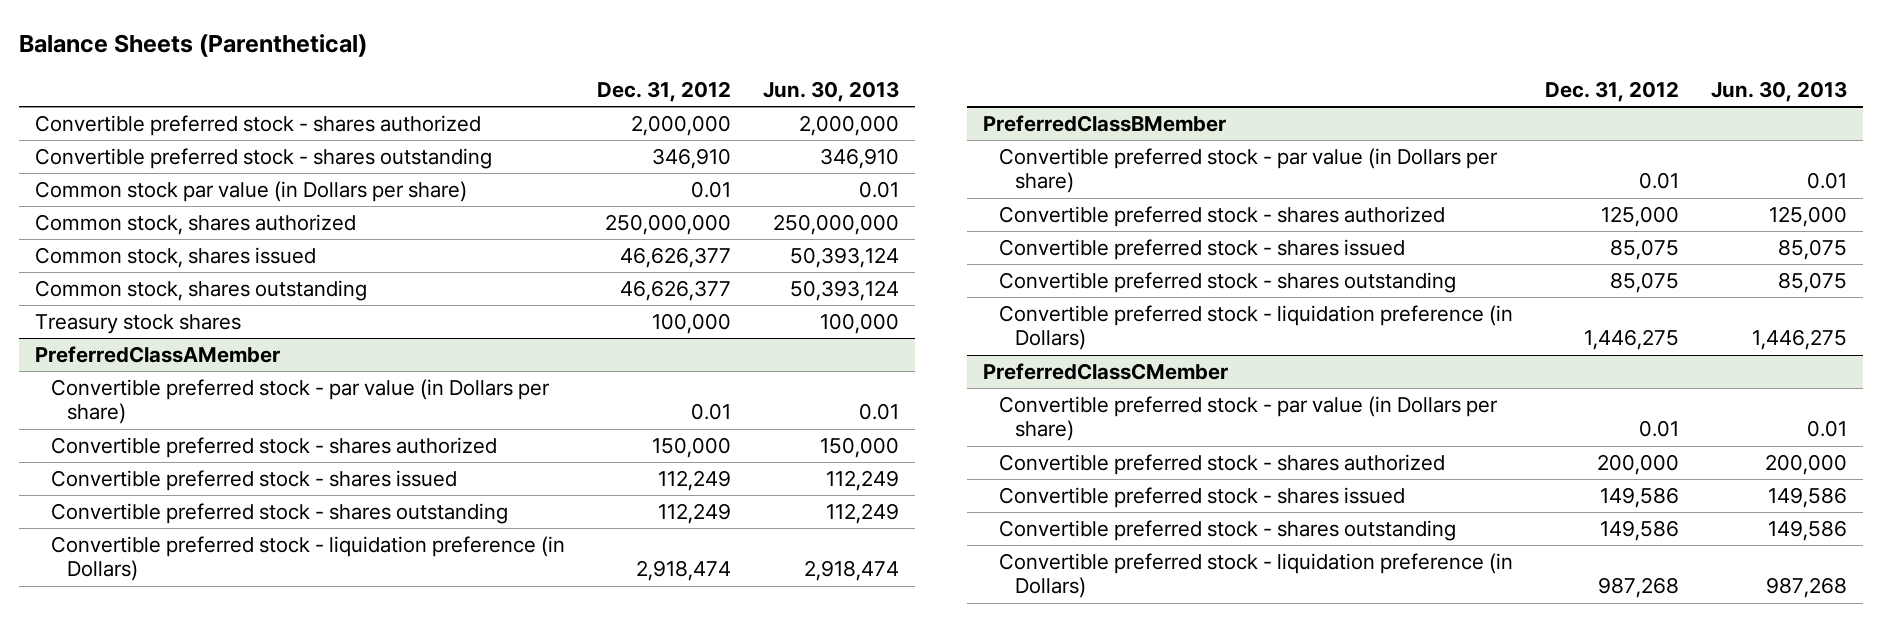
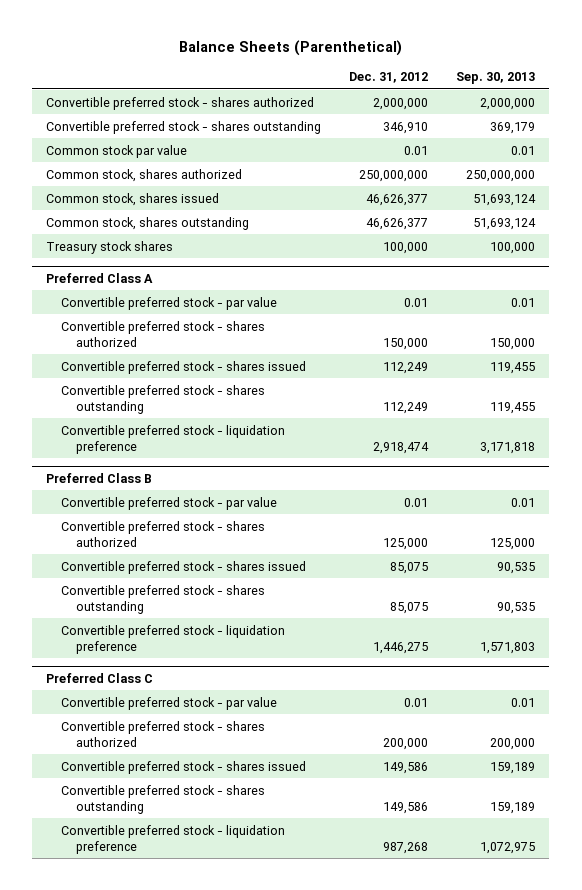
[762,81,899,103] Jun. 30, 2013 -> none
none -> [456,72,536,85] Sep. 30, 2013
[35,181,468,203] Common stock par value (in Dollars per share) -> [46,144,188,158] Common stock par value
[35,346,281,364] PreferredClassAMember -> none
none -> [46,272,154,283] Preferred Class A
[50,379,550,425] Convertible preferred stock - par value (in Dollars per share) -> [61,296,278,310] Convertible preferred stock - par value
[983,115,1227,133] PreferredClassBMember -> none
[50,536,565,582] Convertible preferred stock - liquidation preference (in Dollars) -> [61,424,286,454] Convertible preferred stock - liquidation preference
none -> [46,472,153,483] Preferred Class B
[999,148,1499,194] Convertible preferred stock - par value (in Dollars per share) -> [61,496,278,510] Convertible preferred stock - par value
[983,363,1229,381] PreferredClassCMember -> none
[999,305,1514,351] Convertible preferred stock - liquidation preference (in Dollars) -> [61,624,286,654] Convertible preferred stock - liquidation preference
none -> [46,672,154,683] Preferred Class C
[999,396,1499,442] Convertible preferred stock - par value (in Dollars per share) -> [61,696,278,710] Convertible preferred stock - par value
[999,553,1514,599] Convertible preferred stock - liquidation preference (in Dollars) -> [61,824,286,854] Convertible preferred stock - liquidation preference

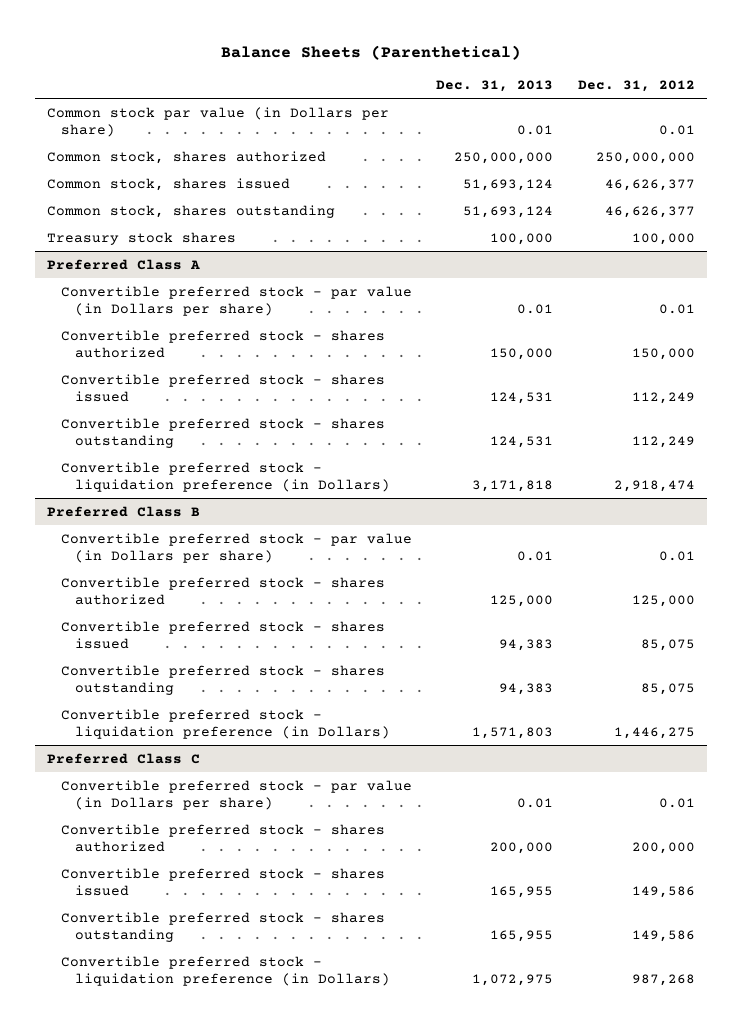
[456,72,536,85] Sep. 30, 2013 -> none
none -> [436,80,554,93] Dec. 31, 2013
[46,96,315,110] Convertible preferred stock - shares authorized -> none
[46,120,322,134] Convertible preferred stock - shares outstanding -> none
[46,144,188,158] Common stock par value -> [47,106,390,137] Common stock par value (in Dollars per share)
[61,296,278,310] Convertible preferred stock - par value -> [60,285,412,316] Convertible preferred stock - par value (in Dollars per share)
[61,424,286,454] Convertible preferred stock - liquidation preference -> [60,461,390,492] Convertible preferred stock - liquidation preference (in Dollars)
[61,496,278,510] Convertible preferred stock - par value -> [60,532,412,563] Convertible preferred stock - par value (in Dollars per share)
[61,624,286,654] Convertible preferred stock - liquidation preference -> [60,708,390,739] Convertible preferred stock - liquidation preference (in Dollars)
[61,696,278,710] Convertible preferred stock - par value -> [60,779,412,810] Convertible preferred stock - par value (in Dollars per share)
[61,824,286,854] Convertible preferred stock - liquidation preference -> [60,955,390,986] Convertible preferred stock - liquidation preference (in Dollars)

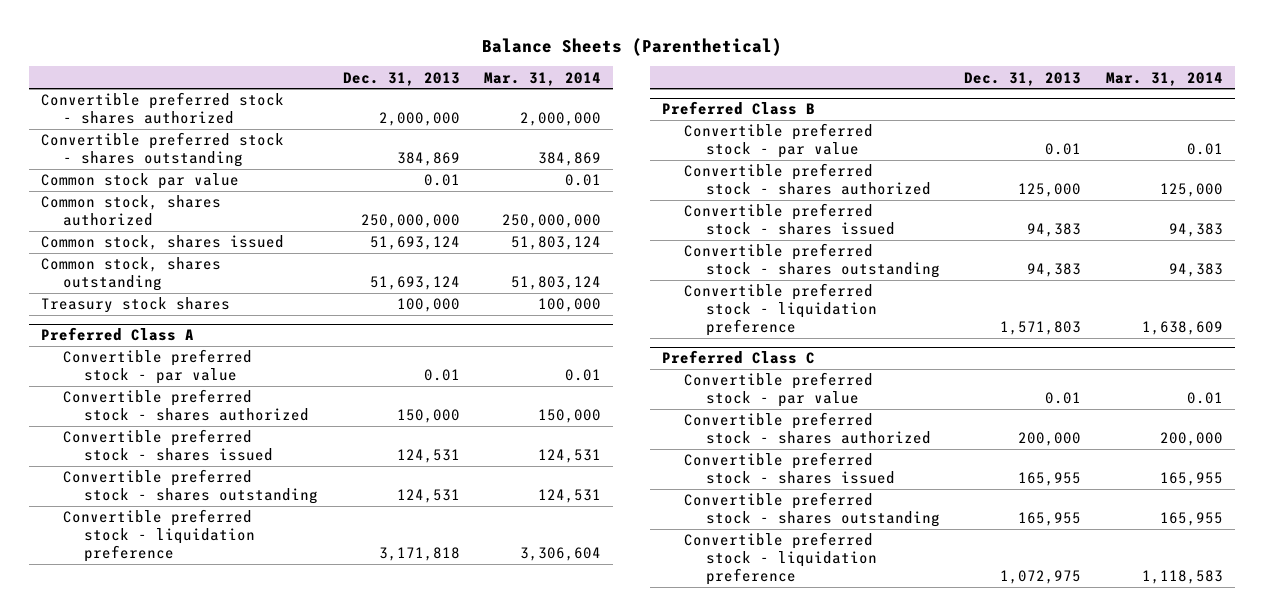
[577,80,695,93] Dec. 31, 2012 -> none
none -> [484,71,602,86] Mar. 31, 2014
none -> [40,92,284,125] Convertible preferred stock - shares authorized
none -> [40,132,284,168] Convertible preferred stock - shares outstanding
[47,106,390,137] Common stock par value (in Dollars per share) -> [40,173,239,190] Common stock par value
[60,285,412,316] Convertible preferred stock - par value (in Dollars per share) -> [62,349,252,385] Convertible preferred stock - par value
[60,461,390,492] Convertible preferred stock - liquidation preference (in Dollars) -> [62,509,256,563] Convertible preferred stock - liquidation preference
[60,532,412,563] Convertible preferred stock - par value (in Dollars per share) -> [684,123,874,159] Convertible preferred stock - par value
[60,708,390,739] Convertible preferred stock - liquidation preference (in Dollars) -> [684,283,877,337] Convertible preferred stock - liquidation preference
[60,779,412,810] Convertible preferred stock - par value (in Dollars per share) -> [684,372,874,408] Convertible preferred stock - par value
[60,955,390,986] Convertible preferred stock - liquidation preference (in Dollars) -> [684,532,877,586] Convertible preferred stock - liquidation preference

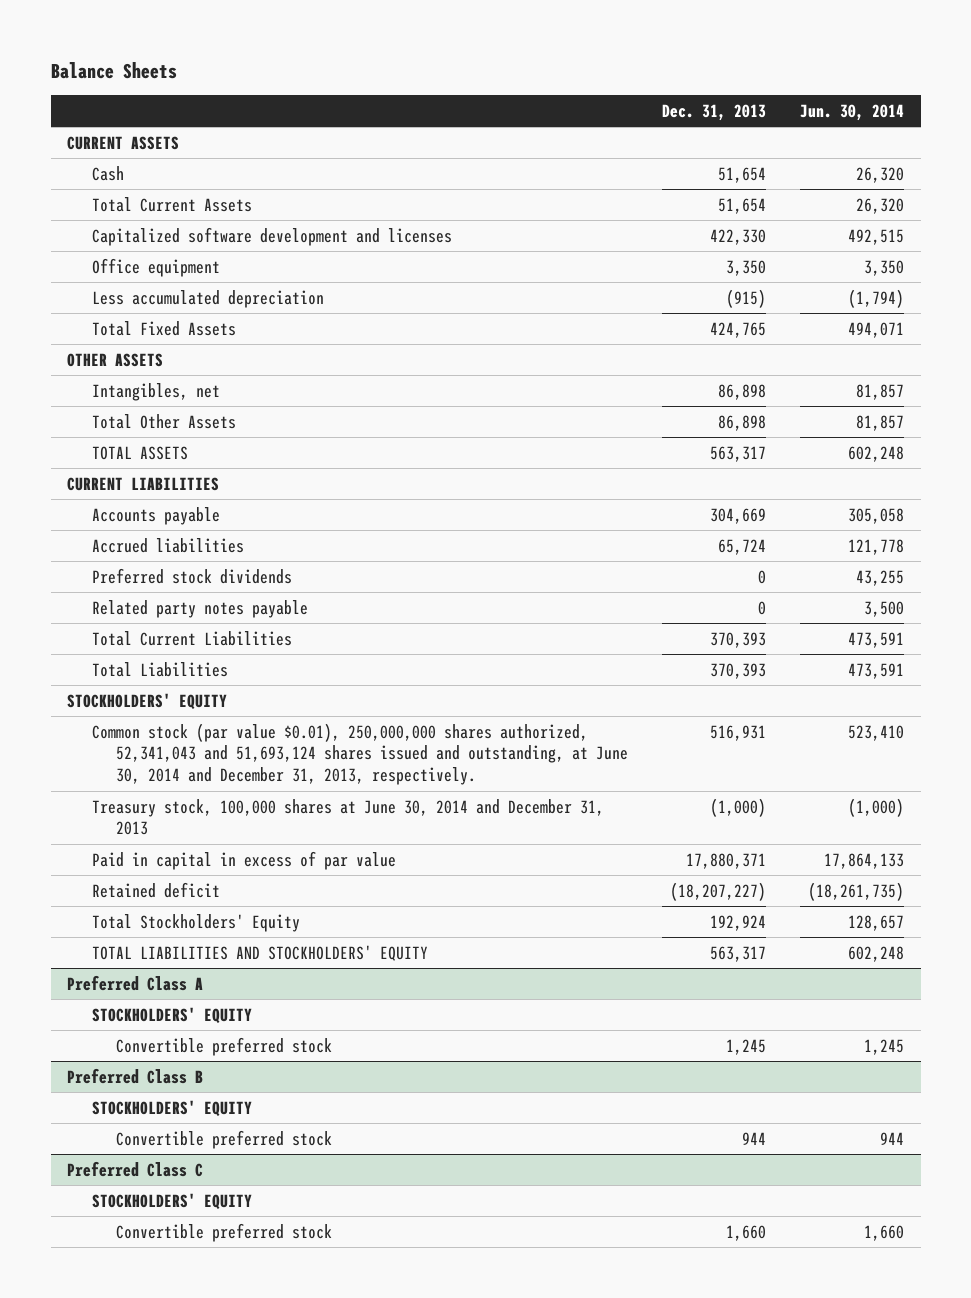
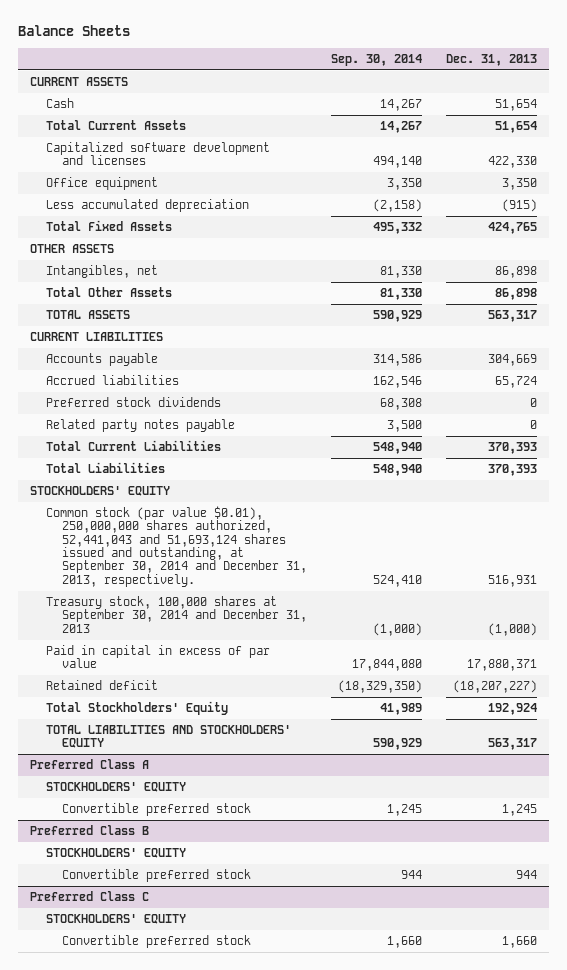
[799,104,904,122] Jun. 30, 2014 -> none
none -> [330,53,422,66] Sep. 30, 2014
[91,722,629,786] Common stock (par value $0.01), 250,000,000 shares authorized, 52,341,043 and 51,693,124 shares issued and outstanding, at June 30, 2014 and December 31, 2013, respectively. -> [45,505,307,587] Common stock (par value $0.01), 250,000,000 shares authorized, 52,441,043 and 51,693,124 shares issued and outstanding, at September 30, 2014 and December 31, 2013, respectively.
[91,798,604,836] Treasury stock, 100,000 shares at June 30, 2014 and December 31, 2013 -> [45,595,307,633] Treasury stock, 100,000 shares at September 30, 2014 and December 31, 2013

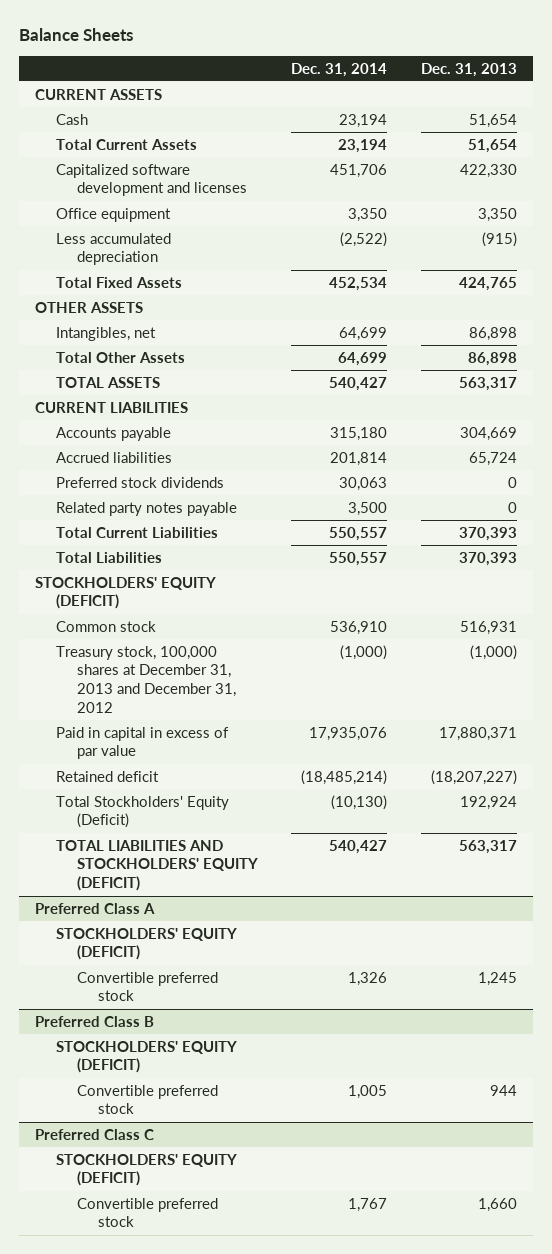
[330,53,422,66] Sep. 30, 2014 -> none
none -> [291,62,388,77] Dec. 31, 2014
[30,485,171,496] STOCKHOLDERS' EQUITY -> [35,576,217,610] STOCKHOLDERS' EQUITY (DEFICIT)
[45,505,307,587] Common stock (par value $0.01), 250,000,000 shares authorized, 52,441,043 and 51,693,124 shares issued and outstanding, at September 30, 2014 and December 31, 2013, respectively. -> [56,620,157,632] Common stock
[45,595,307,633] Treasury stock, 100,000 shares at September 30, 2014 and December 31, 2013 -> [56,645,236,713] Treasury stock, 100,000 shares at December 31, 2013 and December 31, 2012
[45,700,228,715] Total Stockholders' Equity -> [56,795,230,829] Total Stockholders' Equity (Deficit)
[45,724,291,749] TOTAL LIABILITIES AND STOCKHOLDERS' EQUITY -> [56,839,258,892] TOTAL LIABILITIES AND STOCKHOLDERS' EQUITY (DEFICIT)
[45,781,186,792] STOCKHOLDERS' EQUITY -> [56,927,238,961] STOCKHOLDERS' EQUITY (DEFICIT)
[45,847,186,858] STOCKHOLDERS' EQUITY -> [56,1040,238,1074] STOCKHOLDERS' EQUITY (DEFICIT)
[45,913,186,924] STOCKHOLDERS' EQUITY -> [56,1153,238,1187] STOCKHOLDERS' EQUITY (DEFICIT)

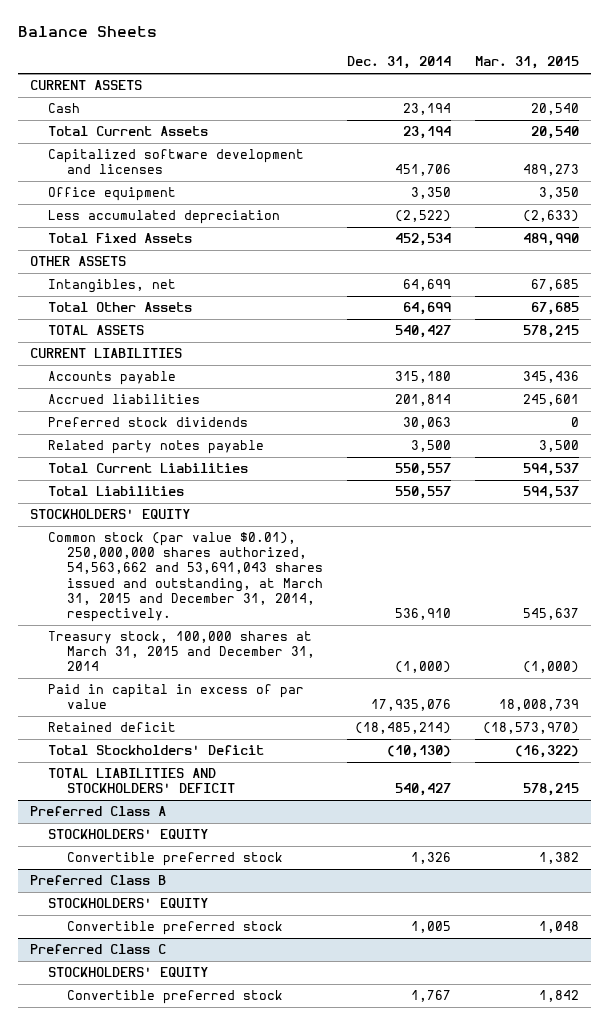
[420,62,517,77] Dec. 31, 2013 -> none
none -> [474,56,579,70] Mar. 31, 2015
[35,576,217,610] STOCKHOLDERS' EQUITY (DEFICIT) -> [30,509,191,520] STOCKHOLDERS' EQUITY
[56,620,157,632] Common stock -> [48,532,323,622] Common stock (par value $0.01), 250,000,000 shares authorized, 54,563,662 and 53,691,043 shares issued and outstanding, at March 31, 2015 and December 31, 2014, respectively.
[56,645,236,713] Treasury stock, 100,000 shares at December 31, 2013 and December 31, 2012 -> [48,631,315,672] Treasury stock, 100,000 shares at March 31, 2015 and December 31, 2014
[56,795,230,829] Total Stockholders' Equity (Deficit) -> [48,745,265,756] Total Stockholders' Deficit
[56,839,258,892] TOTAL LIABILITIES AND STOCKHOLDERS' EQUITY (DEFICIT) -> [48,768,235,794] TOTAL LIABILITIES AND STOCKHOLDERS' DEFICIT
[56,927,238,961] STOCKHOLDERS' EQUITY (DEFICIT) -> [48,829,209,840] STOCKHOLDERS' EQUITY
[56,1040,238,1074] STOCKHOLDERS' EQUITY (DEFICIT) -> [48,898,209,909] STOCKHOLDERS' EQUITY
[56,1153,238,1187] STOCKHOLDERS' EQUITY (DEFICIT) -> [48,967,209,978] STOCKHOLDERS' EQUITY

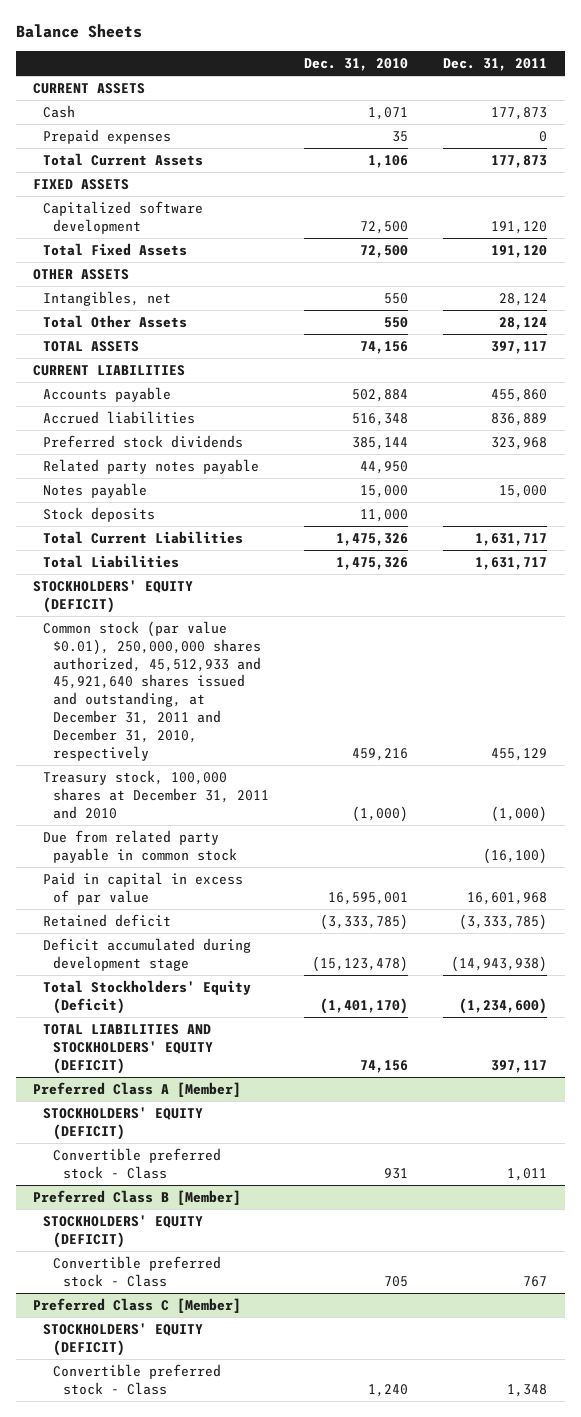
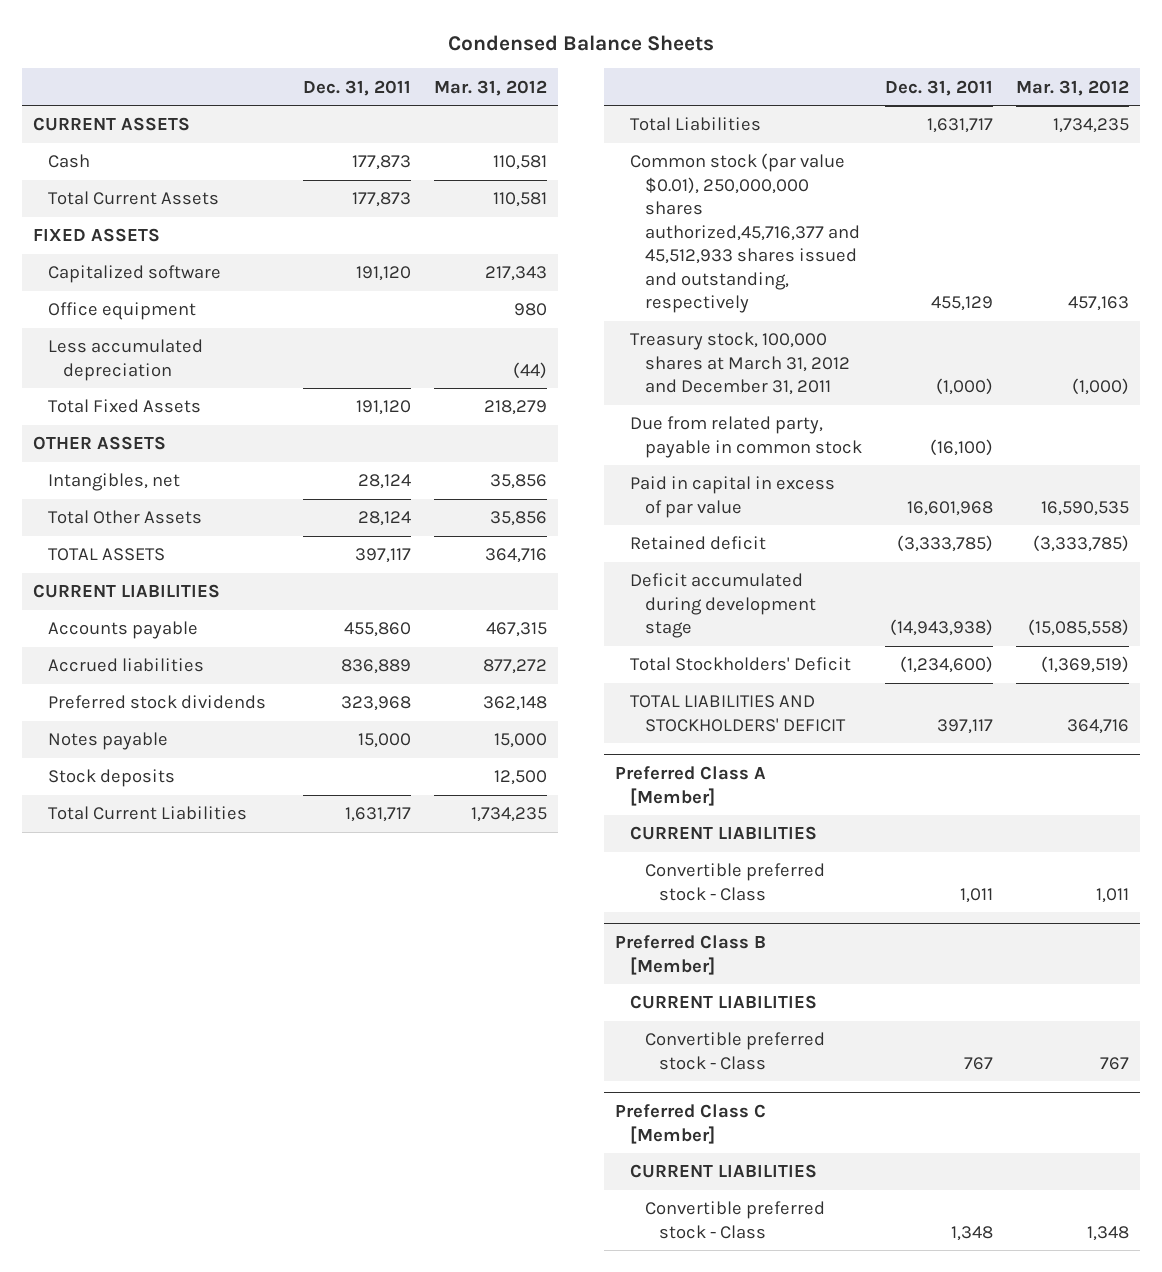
[15,24,142,39] Balance Sheets -> [447,35,714,52] Condensed Balance Sheets
[304,58,409,72] Dec. 31, 2010 -> none
none -> [433,79,547,96] Mar. 31, 2012
[43,128,172,144] Prepaid expenses -> none
[43,200,204,234] Capitalized software development -> [47,265,221,284] Capitalized software
none -> [47,302,196,321] Office equipment
none -> [47,339,203,381] Less accumulated depreciation
[43,458,260,474] Related party notes payable -> none
[33,579,194,613] STOCKHOLDERS' EQUITY (DEFICIT) -> none
[43,620,262,761] Common stock (par value $0.01), 250,000,000 shares authorized, 45,512,933 and 45,921,640 shares issued and outstanding, at December 31, 2011 and December 31, 2010, respectively -> [629,153,860,314] Common stock (par value $0.01), 250,000,000 shares authorized,45,716,377 and 45,512,933 shares issued and outstanding, respectively
[43,769,270,819] Treasury stock, 100,000 shares at December 31, 2011 and 2010 -> [629,332,850,396] Treasury stock, 100,000 shares at March 31, 2012 and December 31, 2011
[43,829,238,863] Due from related party payable in common stock -> [629,416,862,458] Due from related party, payable in common stock
[43,979,252,1014] Total Stockholders' Equity (Deficit) -> [629,657,851,672] Total Stockholders' Deficit
[43,1023,214,1074] TOTAL LIABILITIES AND STOCKHOLDERS' EQUITY (DEFICIT) -> [629,695,846,732] TOTAL LIABILITIES AND STOCKHOLDERS' DEFICIT
[43,1106,204,1140] STOCKHOLDERS' EQUITY (DEFICIT) -> none
none -> [629,826,817,841] CURRENT LIABILITIES
[43,1214,204,1248] STOCKHOLDERS' EQUITY (DEFICIT) -> none
none -> [629,995,817,1010] CURRENT LIABILITIES
[43,1322,204,1356] STOCKHOLDERS' EQUITY (DEFICIT) -> none
none -> [629,1164,817,1179] CURRENT LIABILITIES

